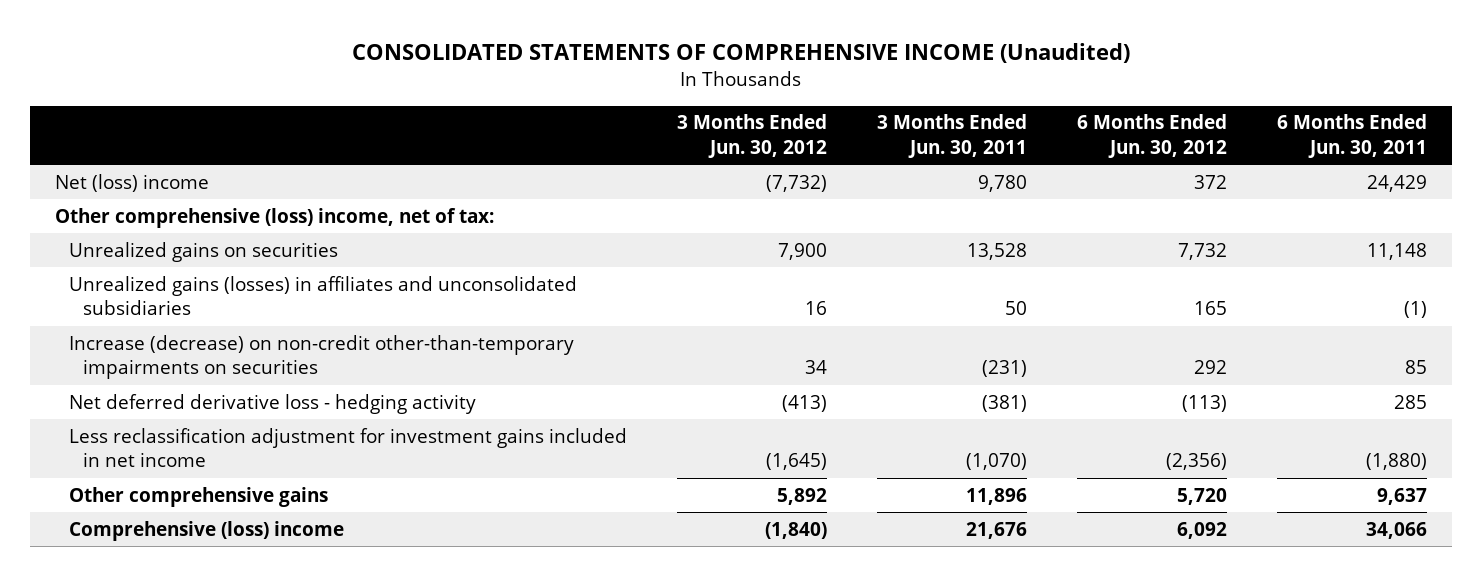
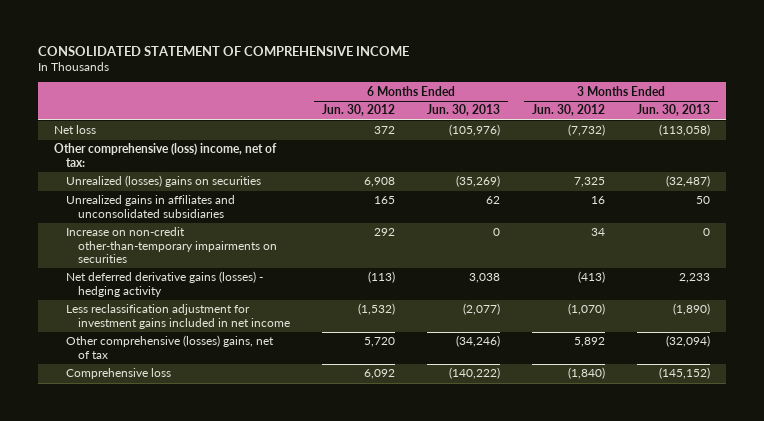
[352,43,1131,64] CONSOLIDATED STATEMENTS OF COMPREHENSIVE INCOME (Unaudited) -> [38,45,410,56] CONSOLIDATED STATEMENT OF COMPREHENSIVE INCOME
[877,114,1028,159] 3 Months Ended Jun. 30, 2011 -> none
[1277,114,1428,159] 6 Months Ended Jun. 30, 2011 -> none
none -> [427,104,501,117] Jun. 30, 2013
none -> [636,104,710,117] Jun. 30, 2013
[55,173,210,192] Net (loss) income -> [54,125,97,135] Net loss
[69,241,339,262] Unrealized gains on securities -> [66,175,262,188] Unrealized (losses) gains on securities
[778,242,828,260] 7,900 -> [574,177,606,188] 7,325
[1178,242,1228,260] 7,732 -> [364,177,396,188] 6,908
[69,275,578,316] Unrealized gains (losses) in affiliates and unconsolidated subsidiaries -> [66,195,236,218] Unrealized gains in affiliates and unconsolidated subsidiaries
[69,334,575,380] Increase (decrease) on non-credit other-than-temporary impairments on securities -> [66,227,278,264] Increase on non-credit other-than-temporary impairments on securities
[69,393,477,414] Net deferred derivative loss - hedging activity -> [66,271,264,297] Net deferred derivative gains (losses) - hedging activity
[766,453,828,471] (1,645) -> [568,303,606,316] (1,070)
[1166,453,1228,471] (2,356) -> [358,303,396,316] (1,532)
[69,486,329,507] Other comprehensive gains -> [66,335,275,359] Other comprehensive (losses) gains, net of tax
[69,520,345,541] Comprehensive (loss) income -> [66,368,172,380] Comprehensive loss

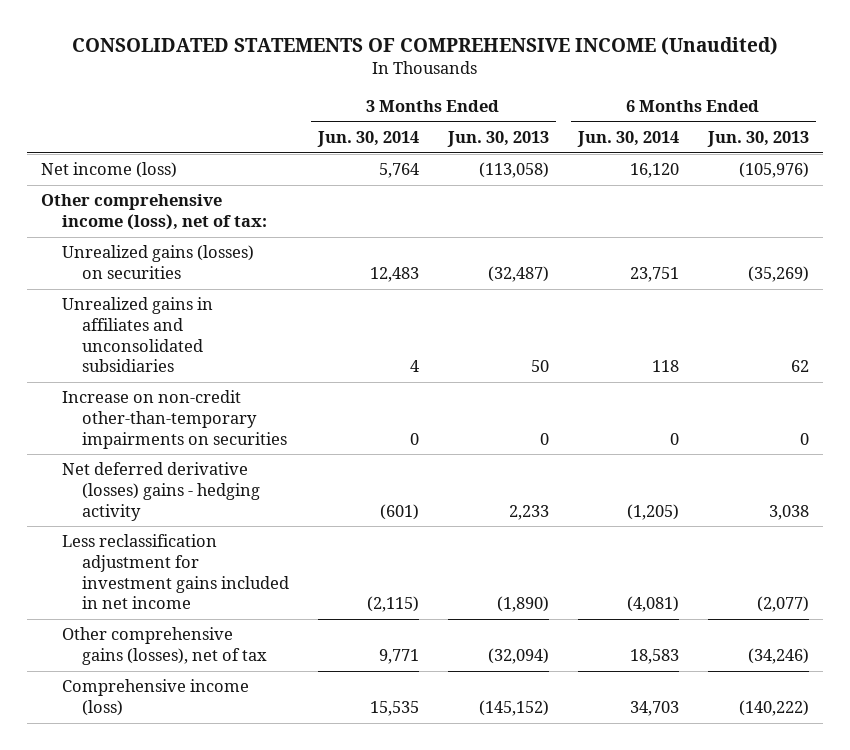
[38,45,410,56] CONSOLIDATED STATEMENT OF COMPREHENSIVE INCOME -> [71,37,778,56] CONSOLIDATED STATEMENTS OF COMPREHENSIVE INCOME (Unaudited)
[322,104,396,117] Jun. 30, 2012 -> none
[532,104,606,117] Jun. 30, 2012 -> none
none -> [316,131,419,148] Jun. 30, 2014
none -> [576,131,679,148] Jun. 30, 2014
[54,125,97,135] Net loss -> [41,162,178,179] Net income (loss)
[54,143,278,167] Other comprehensive (loss) income, net of tax: -> [41,194,267,230] Other comprehensive income (loss), net of tax:
[66,175,262,188] Unrealized (losses) gains on securities -> [61,245,254,279] Unrealized gains (losses) on securities
[66,271,264,297] Net deferred derivative gains (losses) - hedging activity -> [61,462,261,521] Net deferred derivative (losses) gains - hedging activity
[66,335,275,359] Other comprehensive (losses) gains, net of tax -> [61,627,268,665] Other comprehensive gains (losses), net of tax
[66,368,172,380] Comprehensive loss -> [61,679,249,716] Comprehensive income (loss)

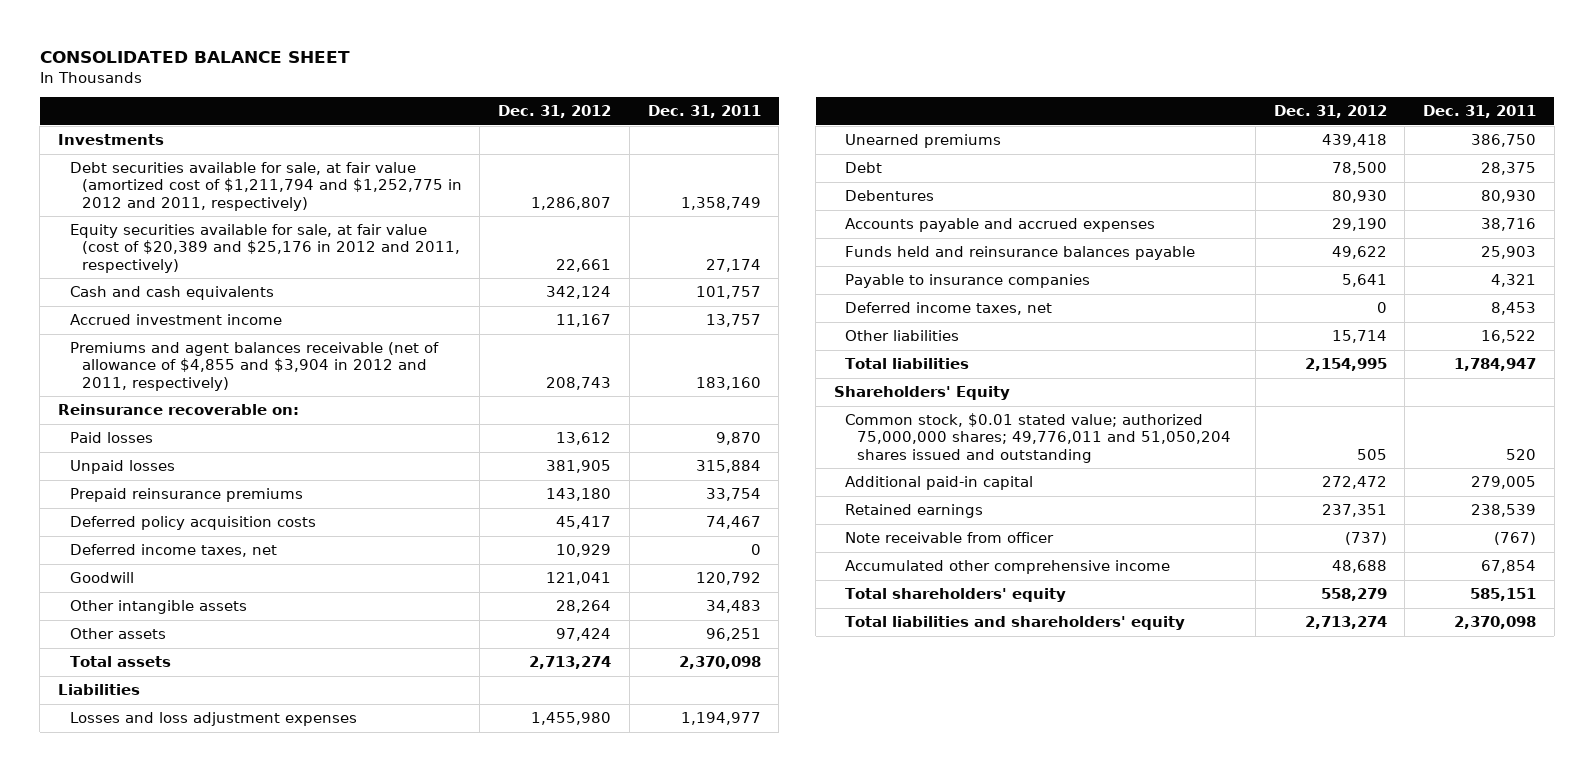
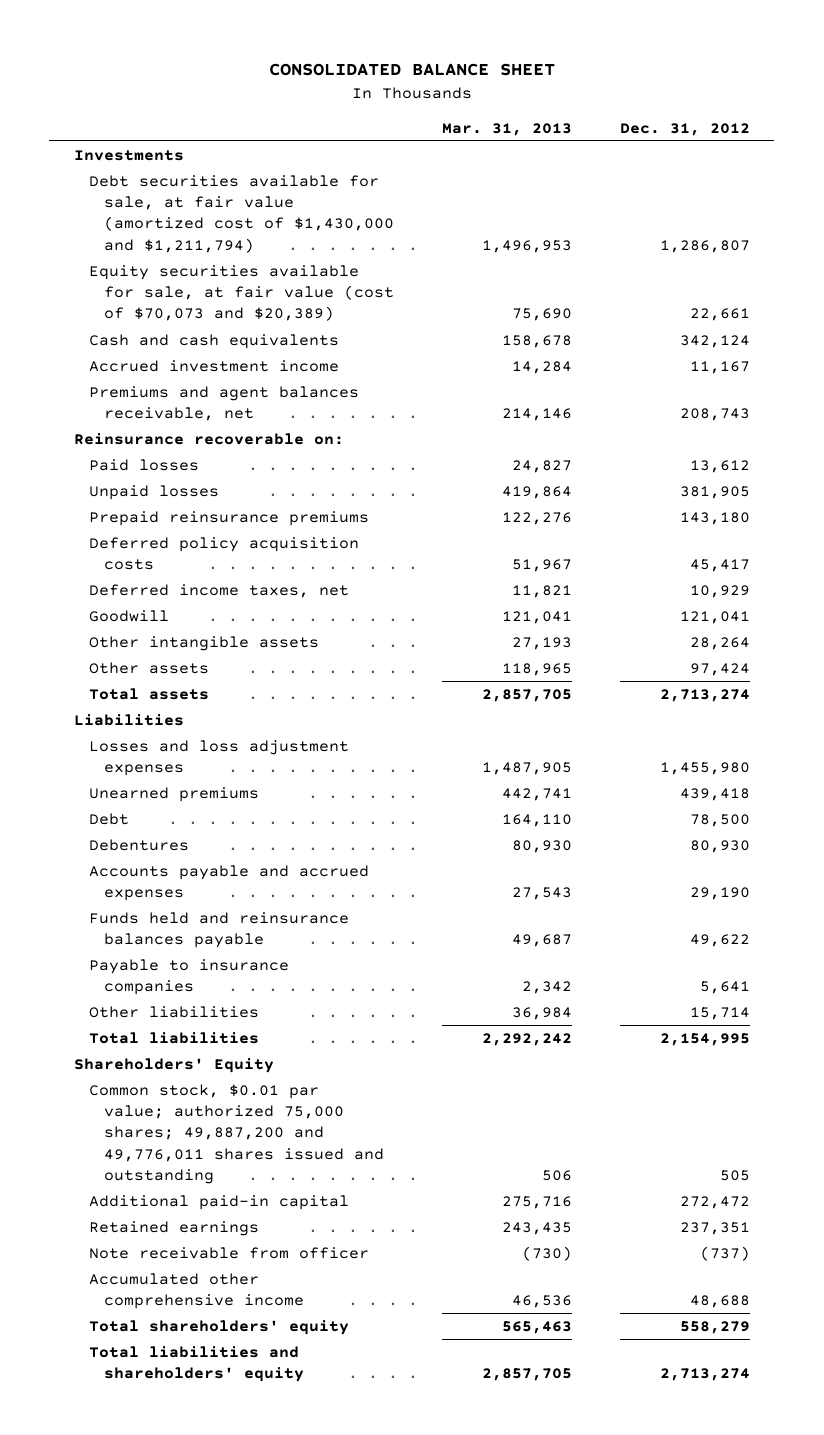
[647,105,761,119] Dec. 31, 2011 -> none
none -> [442,122,573,136] Mar. 31, 2013
[69,162,462,211] Debt securities available for sale, at fair value (amortized cost of $1,211,794 and $1,252,775 in 2012 and 2011, respectively) -> [88,175,394,253] Debt securities available for sale, at fair value (amortized cost of $1,430,000 and $1,211,794)
[69,224,460,273] Equity securities available for sale, at fair value (cost of $20,389 and $25,176 in 2012 and 2011, respectively) -> [88,265,394,322] Equity securities available for sale, at fair value (cost of $70,073 and $20,389)
[69,342,439,391] Premiums and agent balances receivable (net of allowance of $4,855 and $3,904 in 2012 and 2011, respectively) -> [88,386,359,422] Premiums and agent balances receivable, net
[845,302,1053,316] Deferred income taxes, net -> none
[845,413,1232,463] Common stock, $0.01 stated value; authorized 75,000,000 shares; 49,776,011 and 51,050,204 shares issued and outstanding -> [88,1084,384,1184] Common stock, $0.01 par value; authorized 75,000 shares; 49,887,200 and 49,776,011 shares issued and outstanding

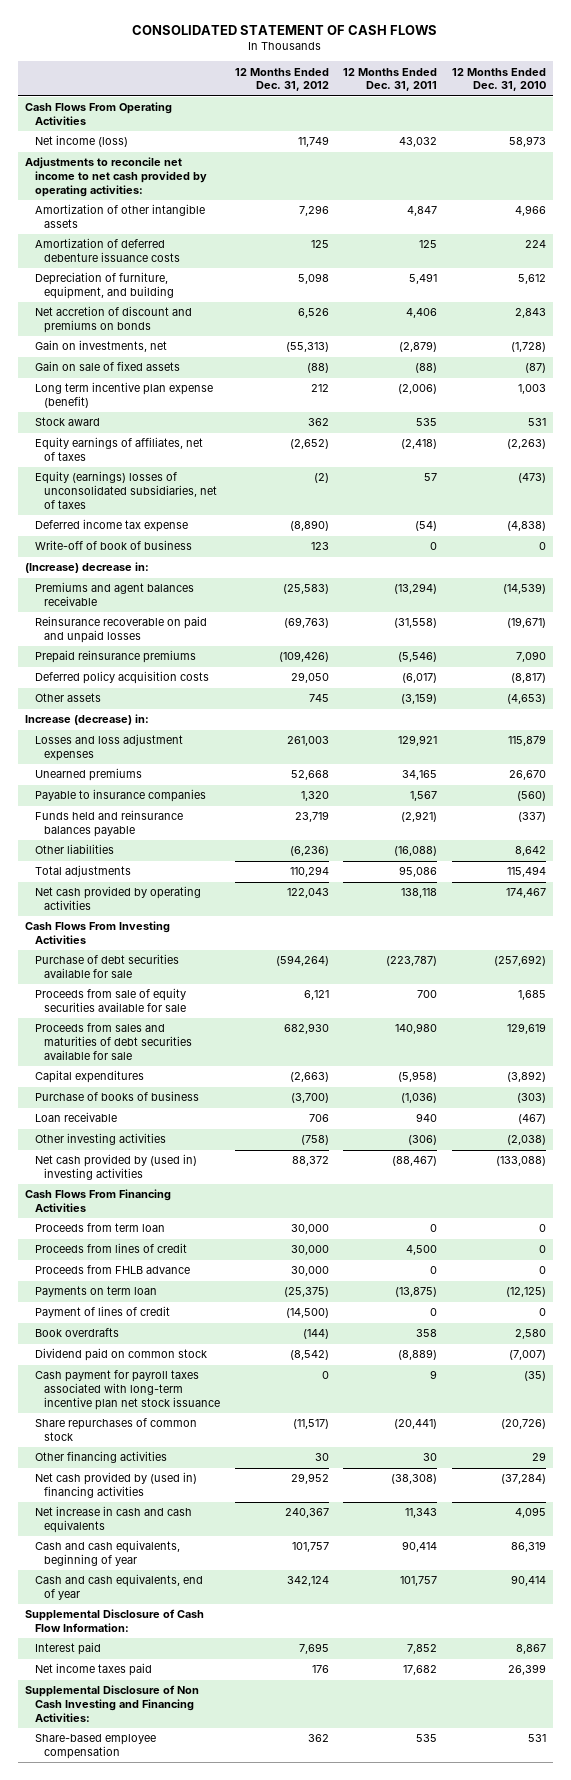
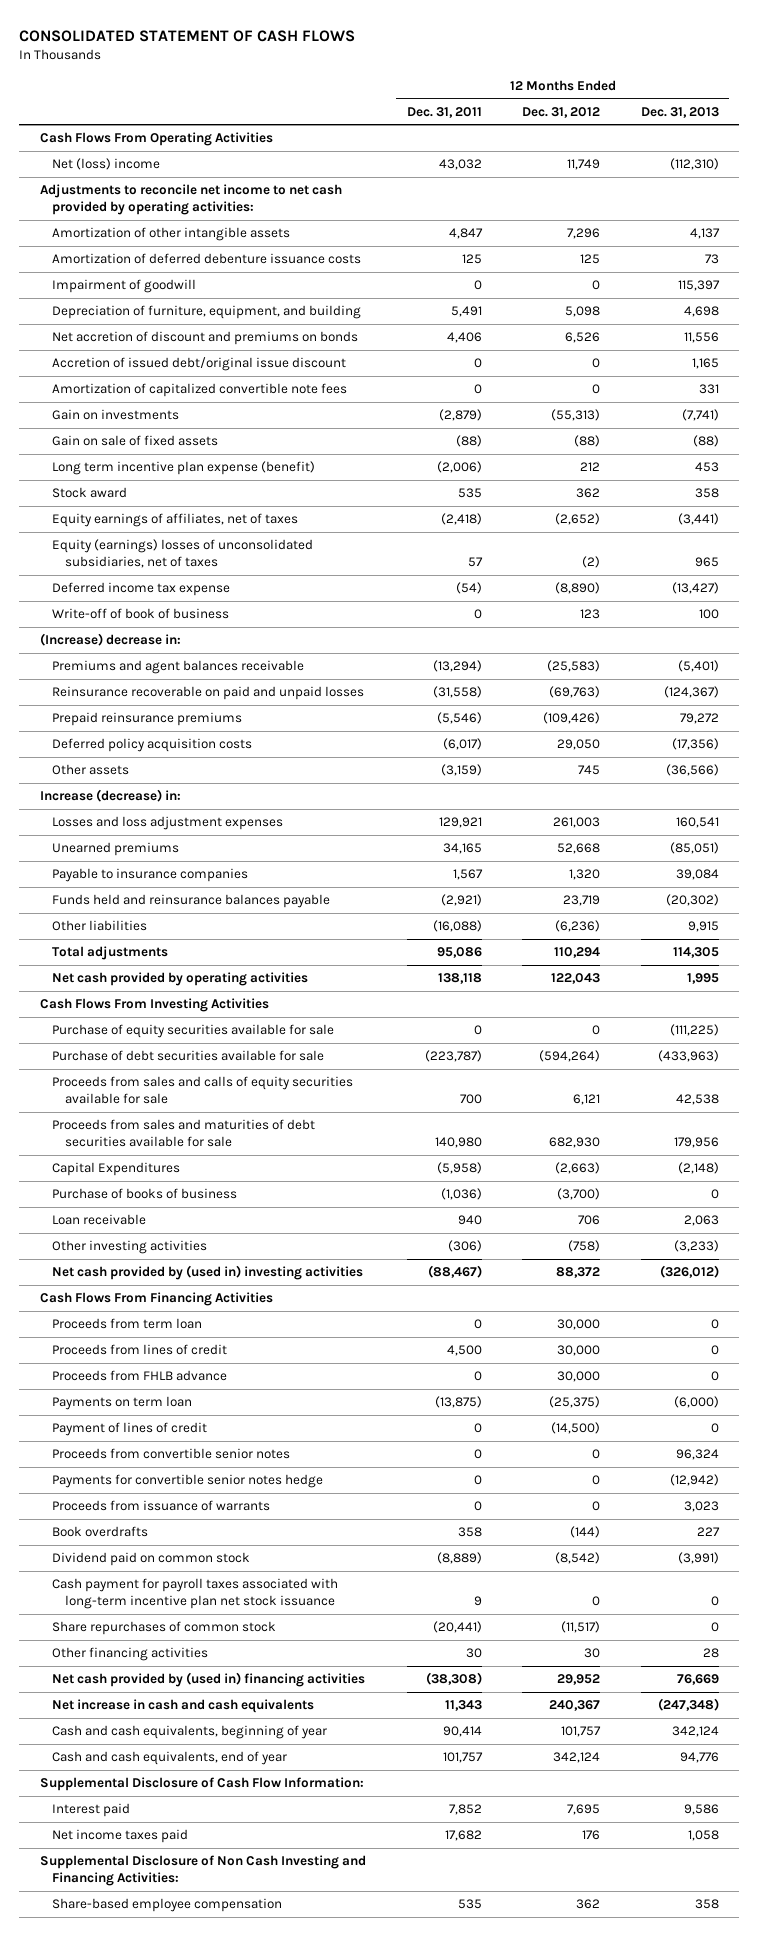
[451,67,546,92] 12 Months Ended Dec. 31, 2010 -> none
none -> [641,106,720,118] Dec. 31, 2013
[34,135,128,148] Net income (loss) -> [52,158,161,171] Net (loss) income
none -> [52,279,197,294] Impairment of goodwill
none -> [52,357,347,372] Accretion of issued debt/original issue discount
none -> [52,383,348,398] Amortization of capitalized convertible note fees
[34,340,167,353] Gain on investments, net -> [52,409,180,421] Gain on investments
none -> [52,1024,335,1039] Purchase of equity securities available for sale
[34,988,187,1013] Proceeds from sale of equity securities available for sale -> [52,1076,354,1105] Proceeds from sales and calls of equity securities available for sale
[34,1070,144,1084] Capital expenditures -> [52,1162,181,1177] Capital Expenditures
none -> [52,1448,291,1460] Proceeds from convertible senior notes
none -> [52,1474,324,1489] Payments for convertible senior notes hedge
none -> [52,1500,271,1512] Proceeds from issuance of warrants

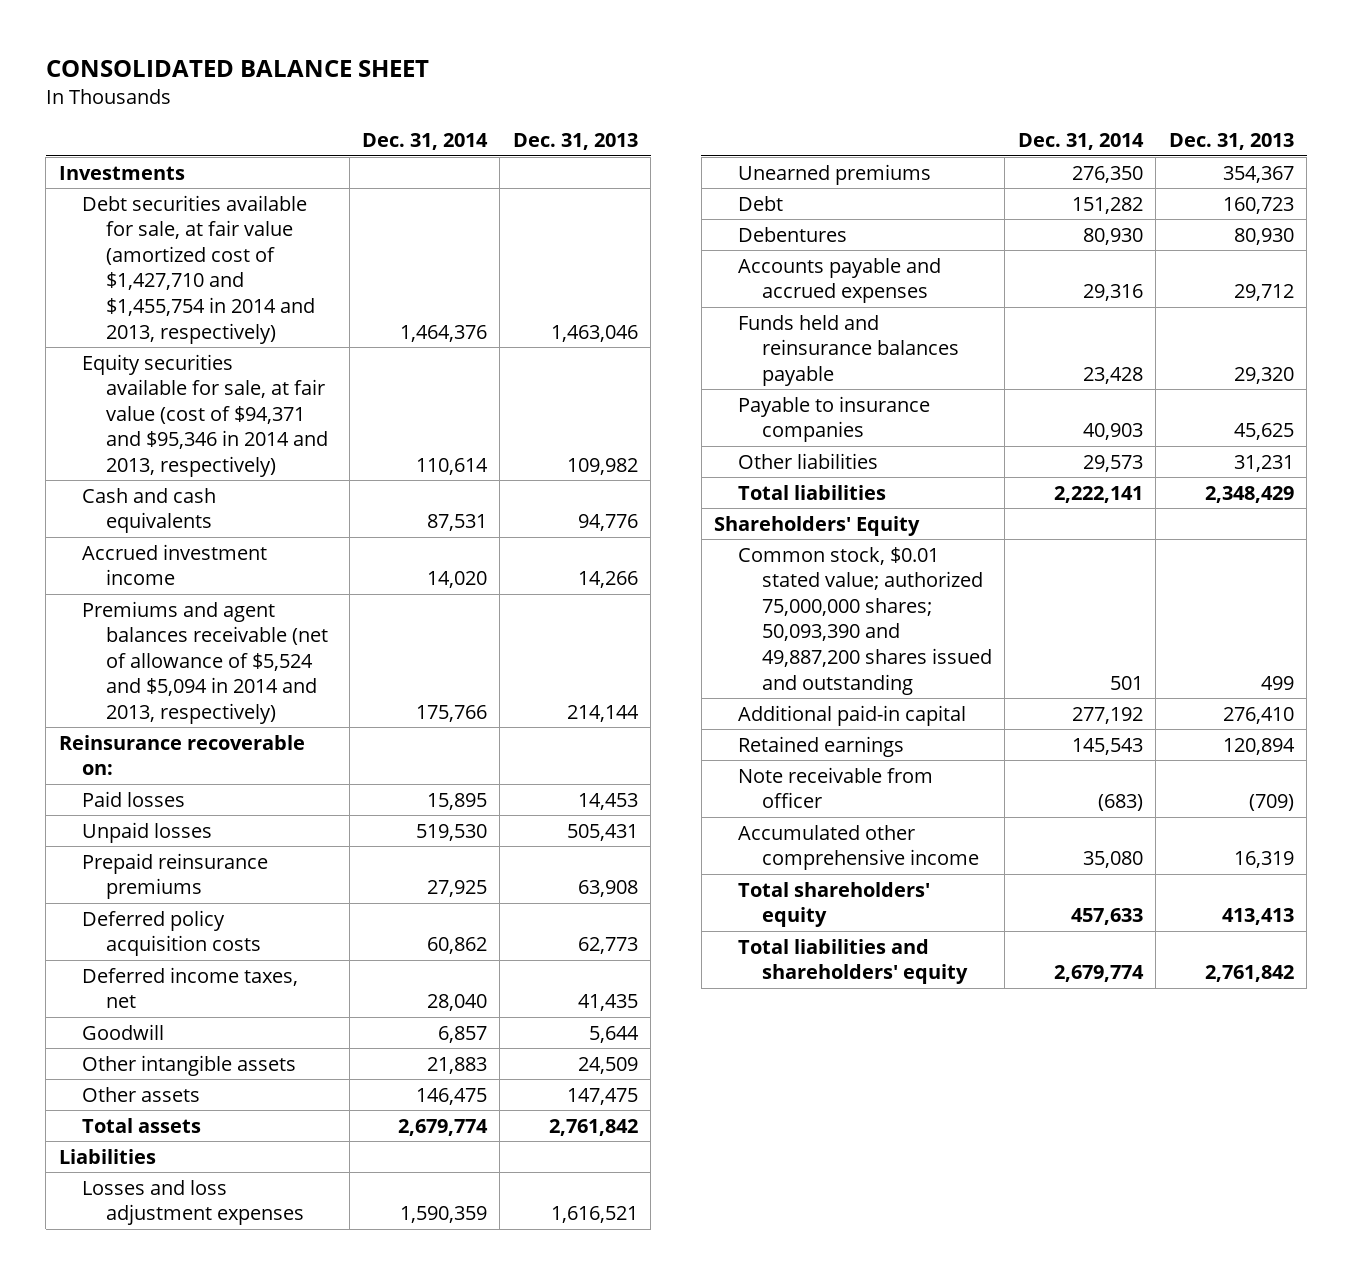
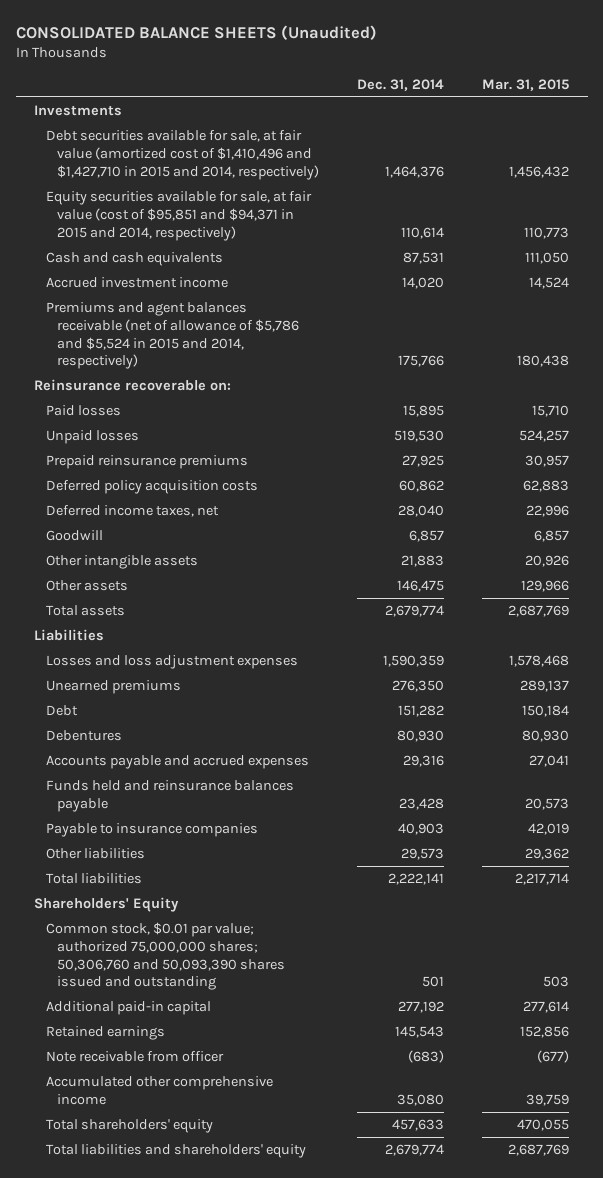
[45,60,429,78] CONSOLIDATED BALANCE SHEET -> [15,24,377,40] CONSOLIDATED BALANCE SHEETS (Unaudited)
[512,133,638,151] Dec. 31, 2013 -> none
none -> [481,78,569,91] Mar. 31, 2015
[82,194,316,344] Debt securities available for sale, at fair value (amortized cost of $1,427,710 and $1,455,754 in 2014 and 2013, respectively) -> [45,130,320,180] Debt securities available for sale, at fair value (amortized cost of $1,410,496 and $1,427,710 in 2015 and 2014, respectively)
[82,353,329,478] Equity securities available for sale, at fair value (cost of $94,371 and $95,346 in 2014 and 2013, respectively) -> [45,191,312,241] Equity securities available for sale, at fair value (cost of $95,851 and $94,371 in 2015 and 2014, respectively)
[82,600,329,725] Premiums and agent balances receivable (net of allowance of $5,524 and $5,094 in 2014 and 2013, respectively) -> [45,302,300,370] Premiums and agent balances receivable (net of allowance of $5,786 and $5,524 in 2015 and 2014, respectively)
[738,546,992,695] Common stock, $0.01 stated value; authorized 75,000,000 shares; 50,093,390 and 49,887,200 shares issued and outstanding -> [45,922,286,991] Common stock, $0.01 par value; authorized 75,000,000 shares; 50,306,760 and 50,093,390 shares issued and outstanding

